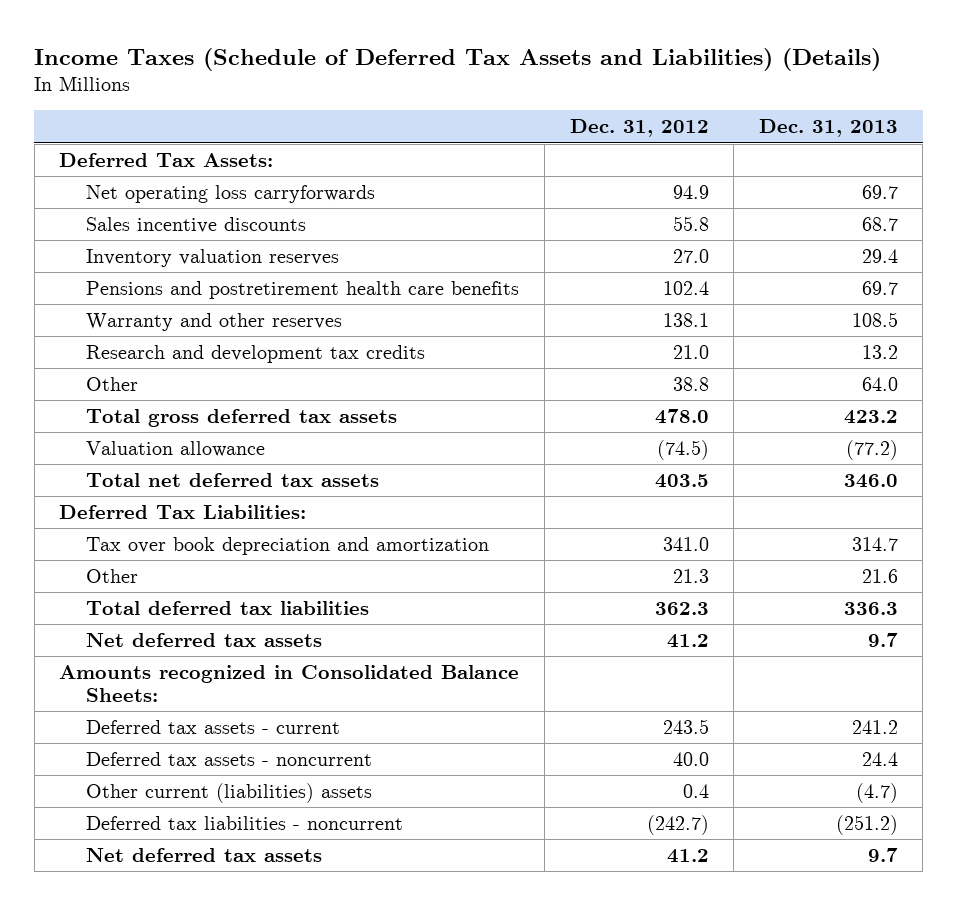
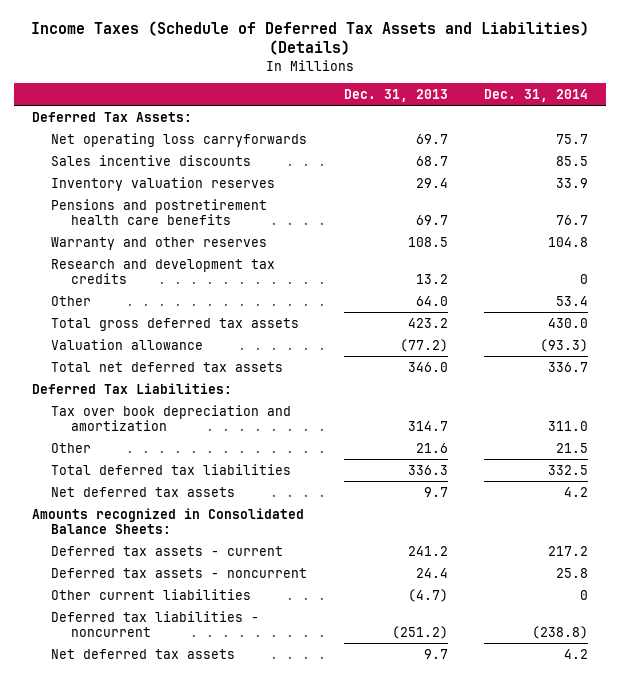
[569,119,709,138] Dec. 31, 2012 -> none
none -> [483,88,588,102] Dec. 31, 2014
[85,782,372,803] Other current (liabilities) assets -> [51,588,252,600] Other current liabilities

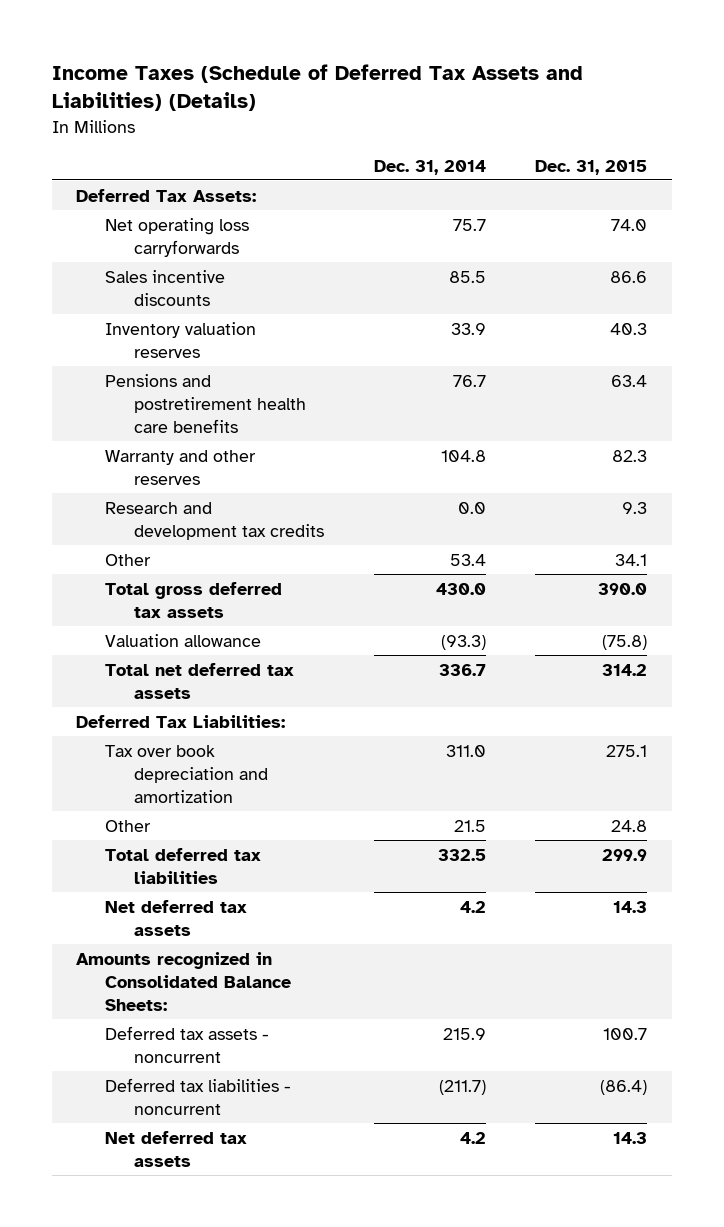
[343,88,448,102] Dec. 31, 2013 -> none
none -> [535,159,648,175] Dec. 31, 2015
[579,274,588,285] 0 -> [457,501,486,514] 0.0
[51,545,284,556] Deferred tax assets - current -> none
[51,588,252,600] Other current liabilities -> none
[555,567,588,578] 25.8 -> [442,1027,486,1040] 215.9
[531,626,588,640] (238.8) -> [438,1079,486,1095] (211.7)

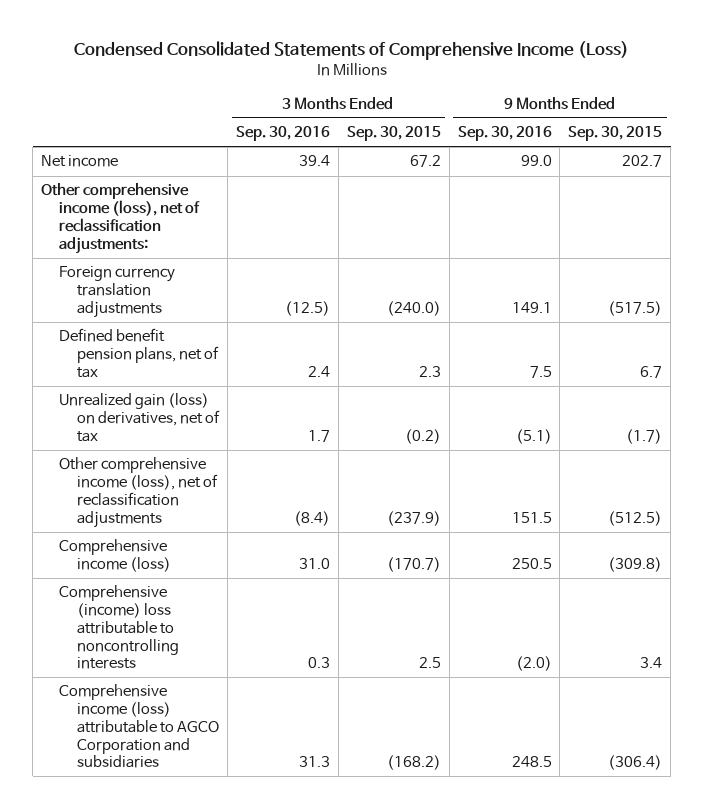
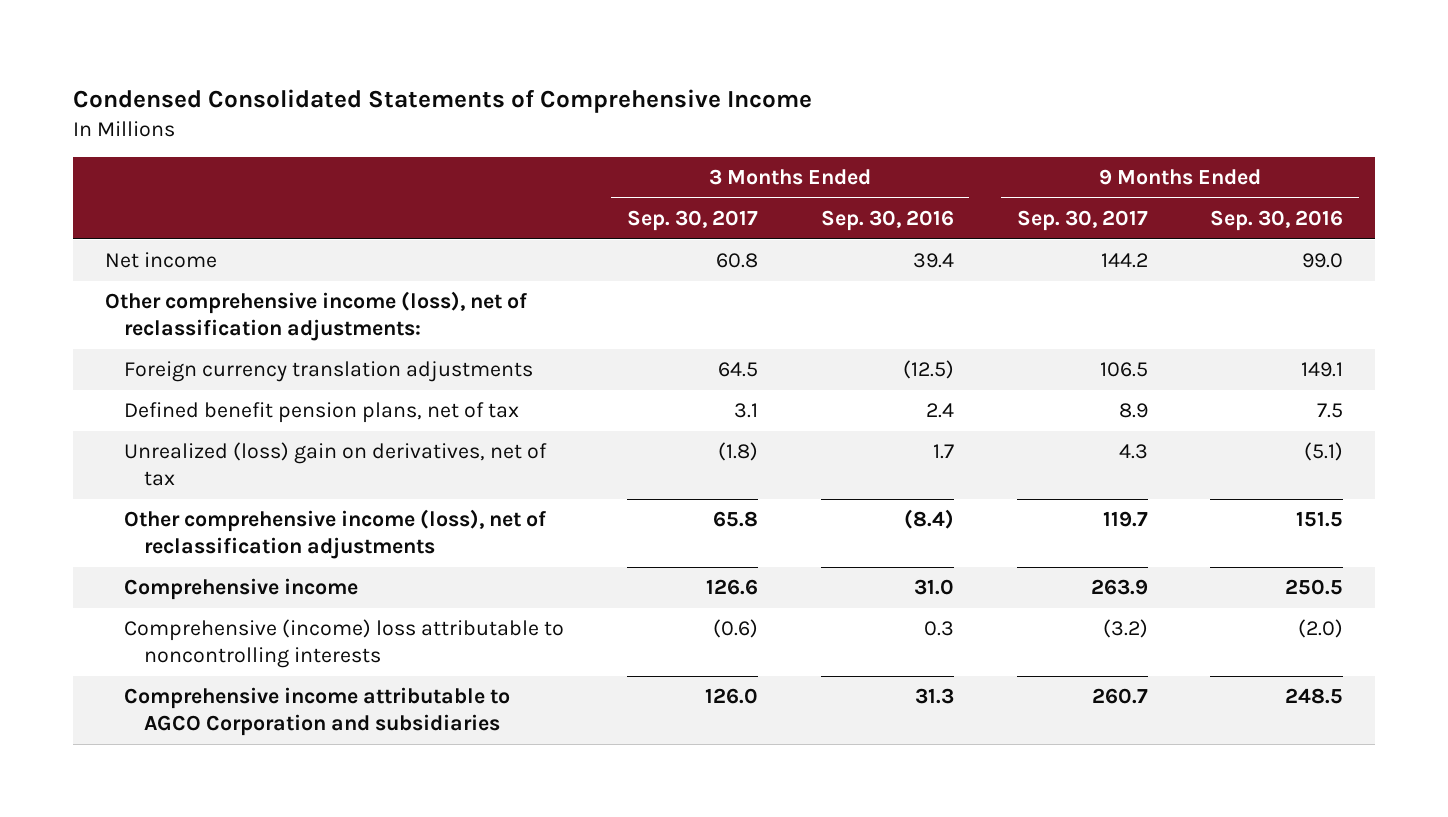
[73,41,629,61] Condensed Consolidated Statements of Comprehensive Income (Loss) -> [73,88,813,113] Condensed Consolidated Statements of Comprehensive Income
[346,126,441,142] Sep. 30, 2015 -> none
[568,126,663,142] Sep. 30, 2015 -> none
none -> [627,209,759,231] Sep. 30, 2017
none -> [1016,209,1148,231] Sep. 30, 2017
[59,393,220,442] Unrealized gain (loss) on derivatives, net of tax -> [124,442,548,487] Unrealized (loss) gain on derivatives, net of tax
[59,539,171,573] Comprehensive income (loss) -> [124,578,359,601] Comprehensive income
[59,684,219,769] Comprehensive income (loss) attributable to AGCO Corporation and subsidiaries -> [124,687,511,737] Comprehensive income attributable to AGCO Corporation and subsidiaries

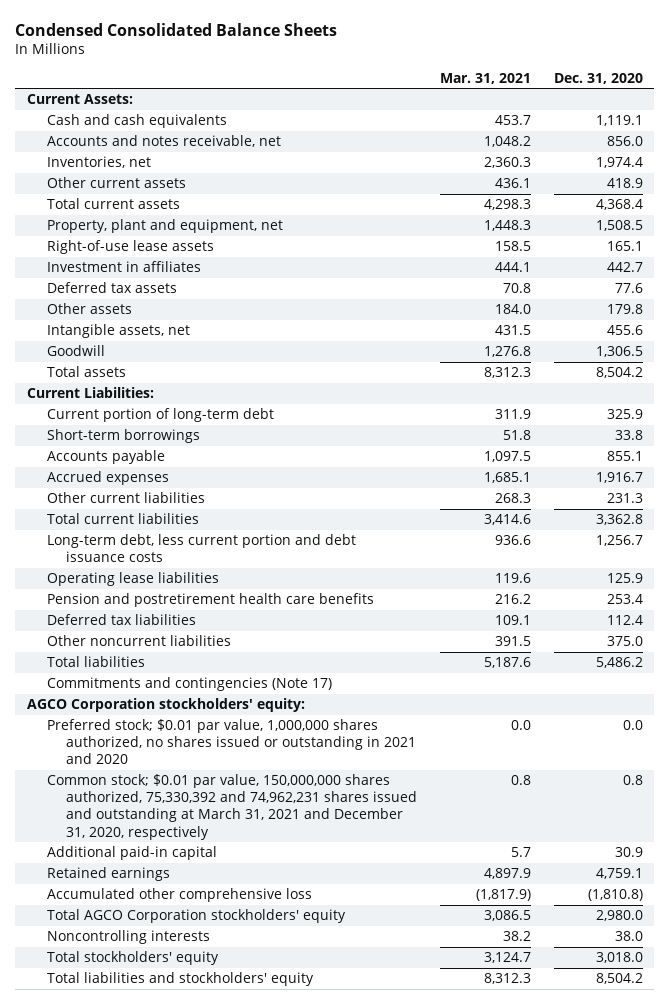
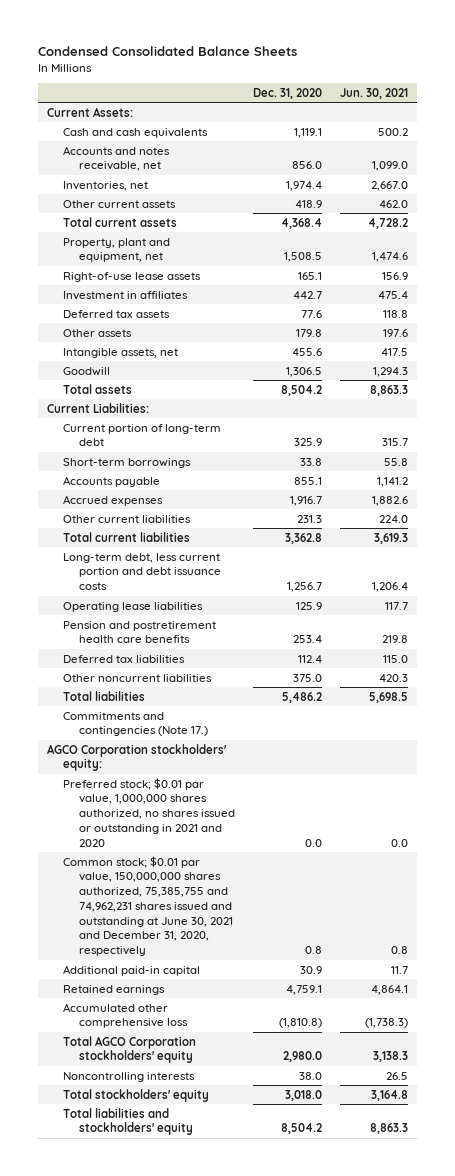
[440,72,532,84] Mar. 31, 2021 -> none
none -> [340,87,409,99] Jun. 30, 2021
[46,677,332,692] Commitments and contingencies (Note 17) -> [63,711,209,737] Commitments and contingencies (Note 17.)
[46,774,418,840] Common stock; $0.01 par value, 150,000,000 shares authorized, 75,330,392 and 74,962,231 shares issued and outstanding at March 31, 2021 and December 31, 2020, respectively -> [63,855,234,957] Common stock; $0.01 par value, 150,000,000 shares authorized, 75,385,755 and 74,962,231 shares issued and outstanding at June 30, 2021 and December 31, 2020, respectively

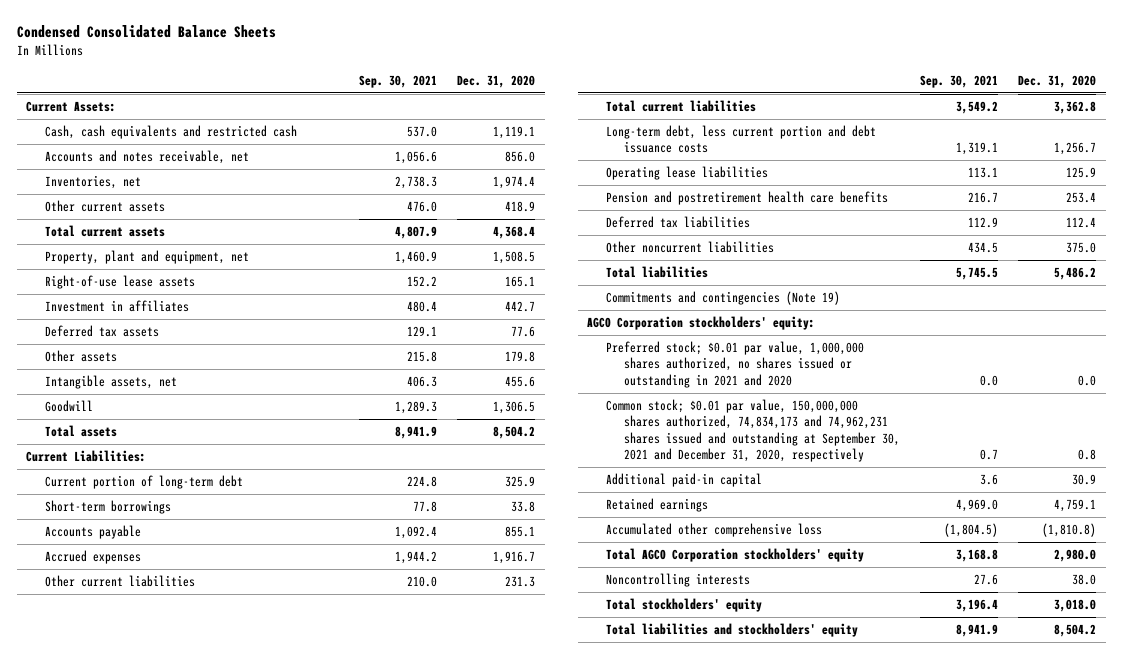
[340,87,409,99] Jun. 30, 2021 -> none
none -> [359,75,438,89] Sep. 30, 2021
[63,127,209,138] Cash and cash equivalents -> [44,125,297,140] Cash, cash equivalents and restricted cash
[63,711,209,737] Commitments and contingencies (Note 17.) -> [605,291,840,306] Commitments and contingencies (Note 19)
[63,855,234,957] Common stock; $0.01 par value, 150,000,000 shares authorized, 75,385,755 and 74,962,231 shares issued and outstanding at June 30, 2021 and December 31, 2020, respectively -> [605,399,901,462] Common stock; $0.01 par value, 150,000,000 shares authorized, 74,834,173 and 74,962,231 shares issued and outstanding at September 30, 2021 and December 31, 2020, respectively

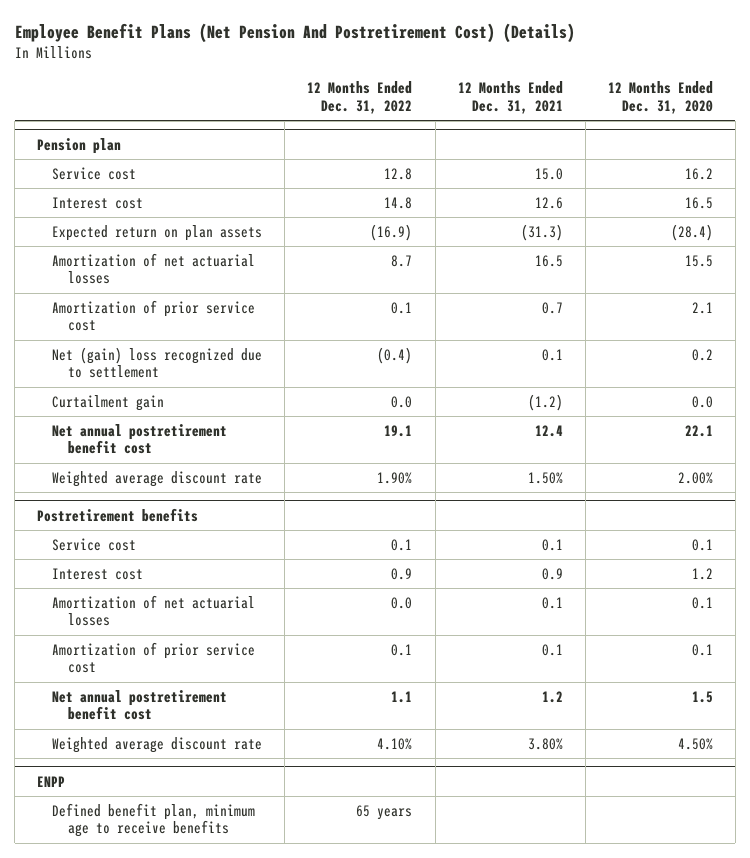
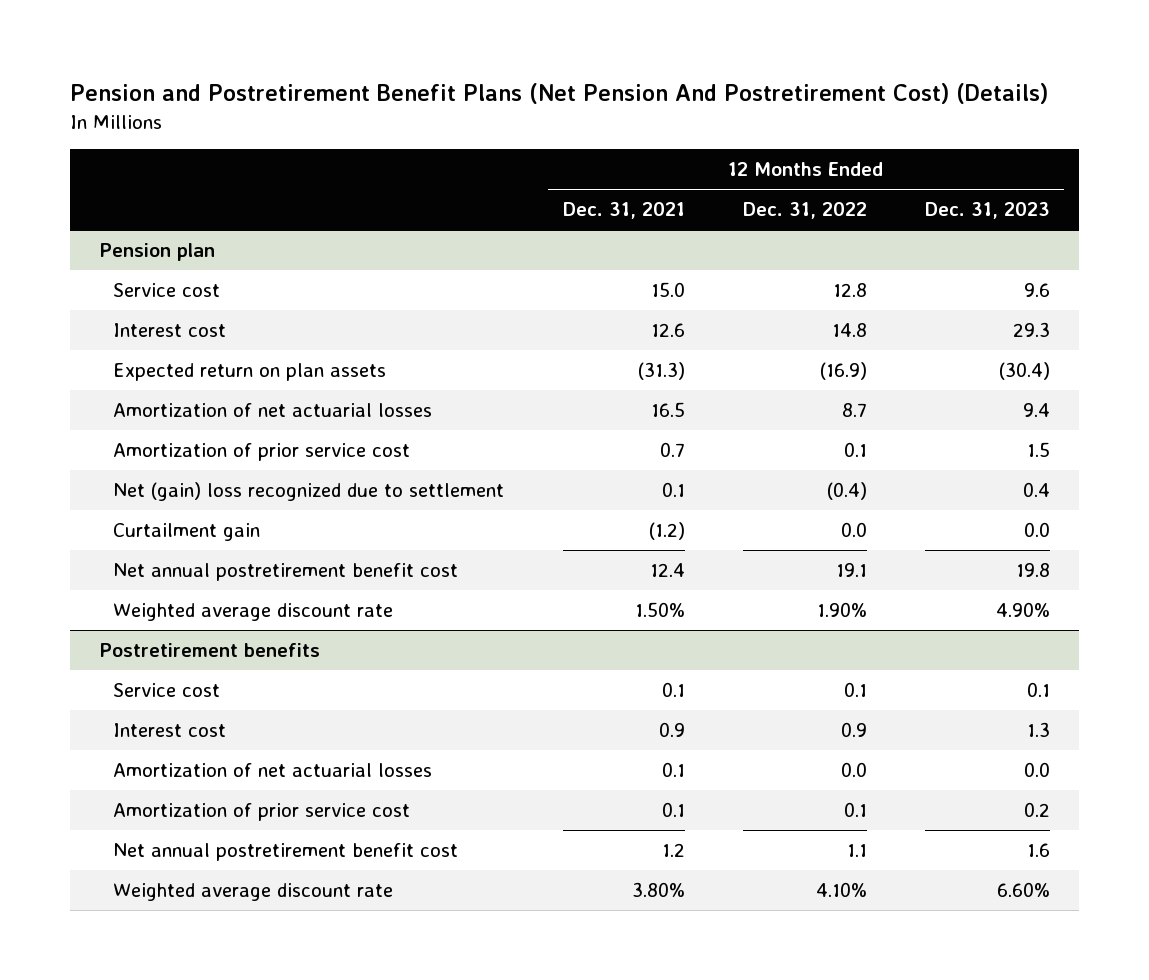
[14,22,575,43] Employee Benefit Plans (Net Pension And Postretirement Cost) (Details) -> [69,83,1048,105] Pension and Postretirement Benefit Plans (Net Pension And Postretirement Cost) (Details)
[607,81,713,114] 12 Months Ended Dec. 31, 2020 -> none
none -> [924,202,1050,220] Dec. 31, 2023
[37,775,66,787] ENPP -> none
[52,802,256,838] Defined benefit plan, minimum age to receive benefits -> none

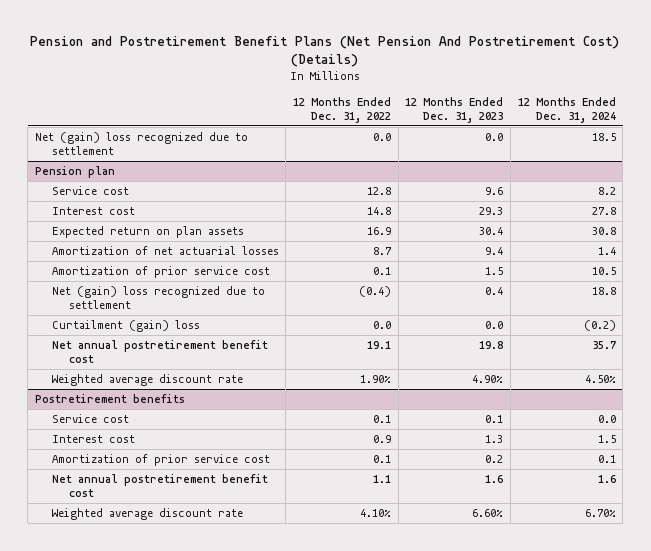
[562,202,685,220] Dec. 31, 2021 -> none
none -> [517,96,616,123] 12 Months Ended Dec. 31, 2024
none -> [34,131,248,156] Net (gain) loss recognized due to settlement
[819,361,867,380] (16.9) -> [367,226,392,235] 16.9
[998,361,1050,380] (30.4) -> [479,226,504,235] 30.4
[113,522,261,541] Curtailment gain -> [51,319,200,332] Curtailment (gain) loss
[113,762,433,777] Amortization of net actuarial losses -> none

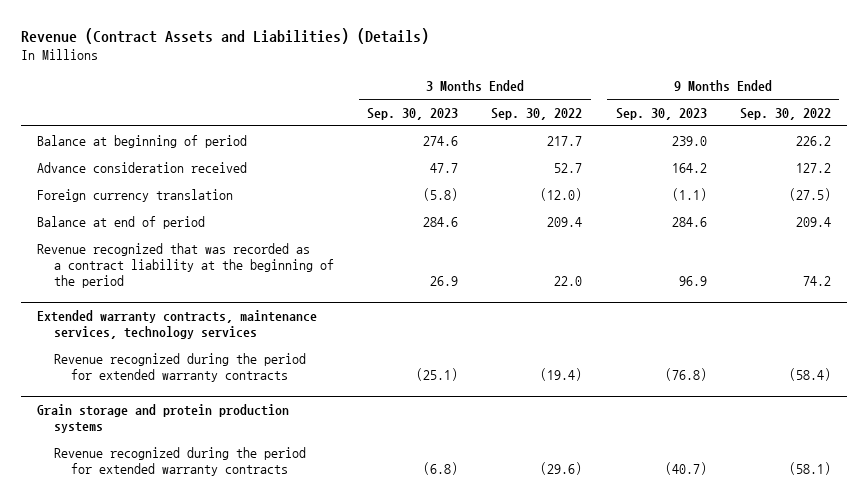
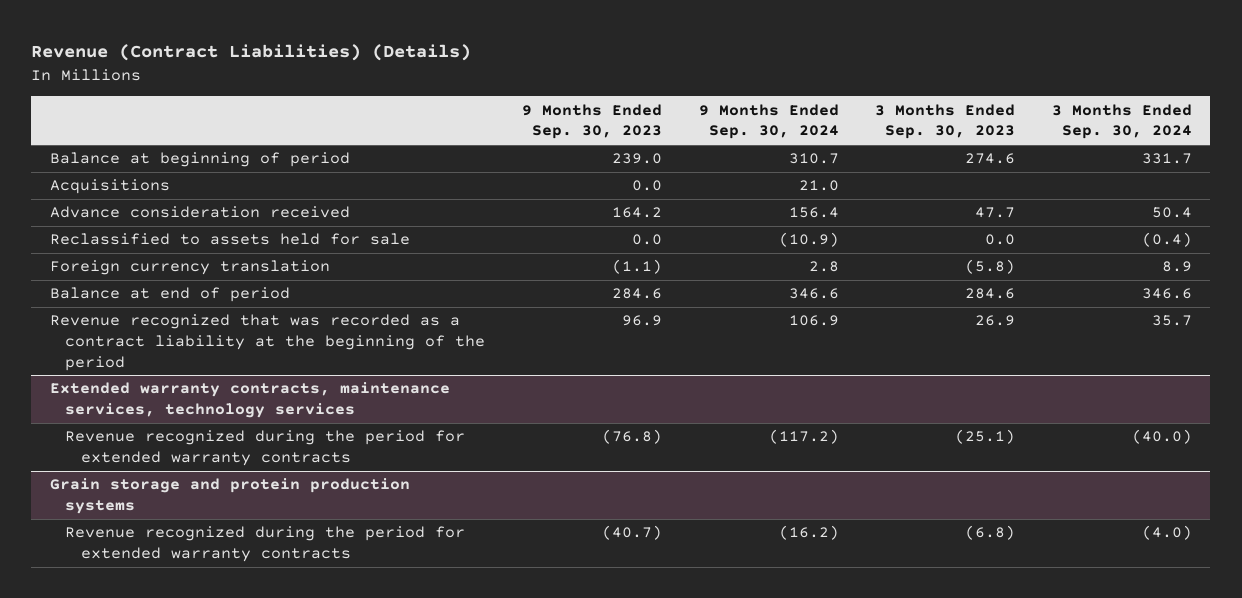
[20,28,429,45] Revenue (Contract Assets and Liabilities) (Details) -> [31,44,472,62] Revenue (Contract Liabilities) (Details)
[491,107,583,120] Sep. 30, 2022 -> none
[739,107,831,120] Sep. 30, 2022 -> none
none -> [698,103,839,140] 9 Months Ended Sep. 30, 2024
none -> [1051,103,1192,140] 3 Months Ended Sep. 30, 2024
none -> [49,179,170,195] Acquisitions
none -> [49,233,410,246] Reclassified to assets held for sale

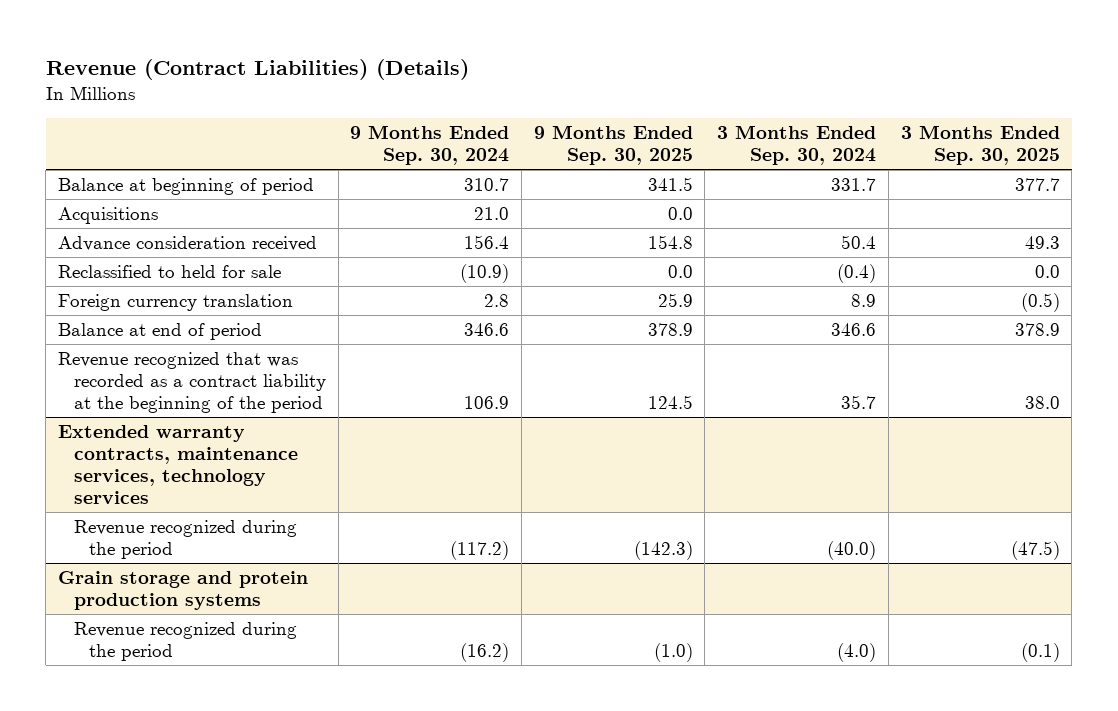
[522,103,663,140] 9 Months Ended Sep. 30, 2023 -> none
[875,103,1016,140] 3 Months Ended Sep. 30, 2023 -> none
none -> [533,125,693,166] 9 Months Ended Sep. 30, 2025
none -> [900,125,1060,166] 3 Months Ended Sep. 30, 2025
[49,233,410,246] Reclassified to assets held for sale -> [58,265,282,279] Reclassified to held for sale
[65,430,466,467] Revenue recognized during the period for extended warranty contracts -> [73,520,297,560] Revenue recognized during the period
[65,526,466,563] Revenue recognized during the period for extended warranty contracts -> [73,622,297,662] Revenue recognized during the period

